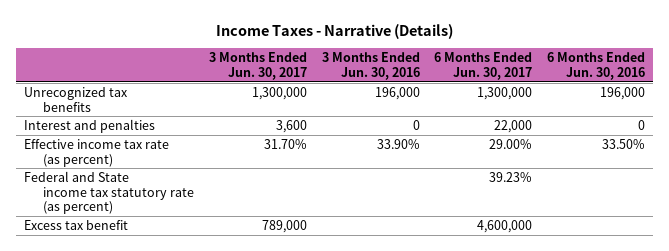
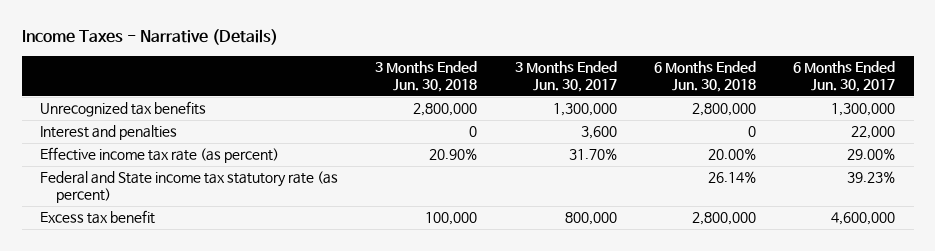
[321,52,420,80] 3 Months Ended Jun. 30, 2016 -> none
[547,52,646,80] 6 Months Ended Jun. 30, 2016 -> none
none -> [375,61,478,92] 3 Months Ended Jun. 30, 2018
none -> [653,61,756,92] 6 Months Ended Jun. 30, 2018
[261,219,307,233] 789,000 -> [564,212,617,226] 800,000

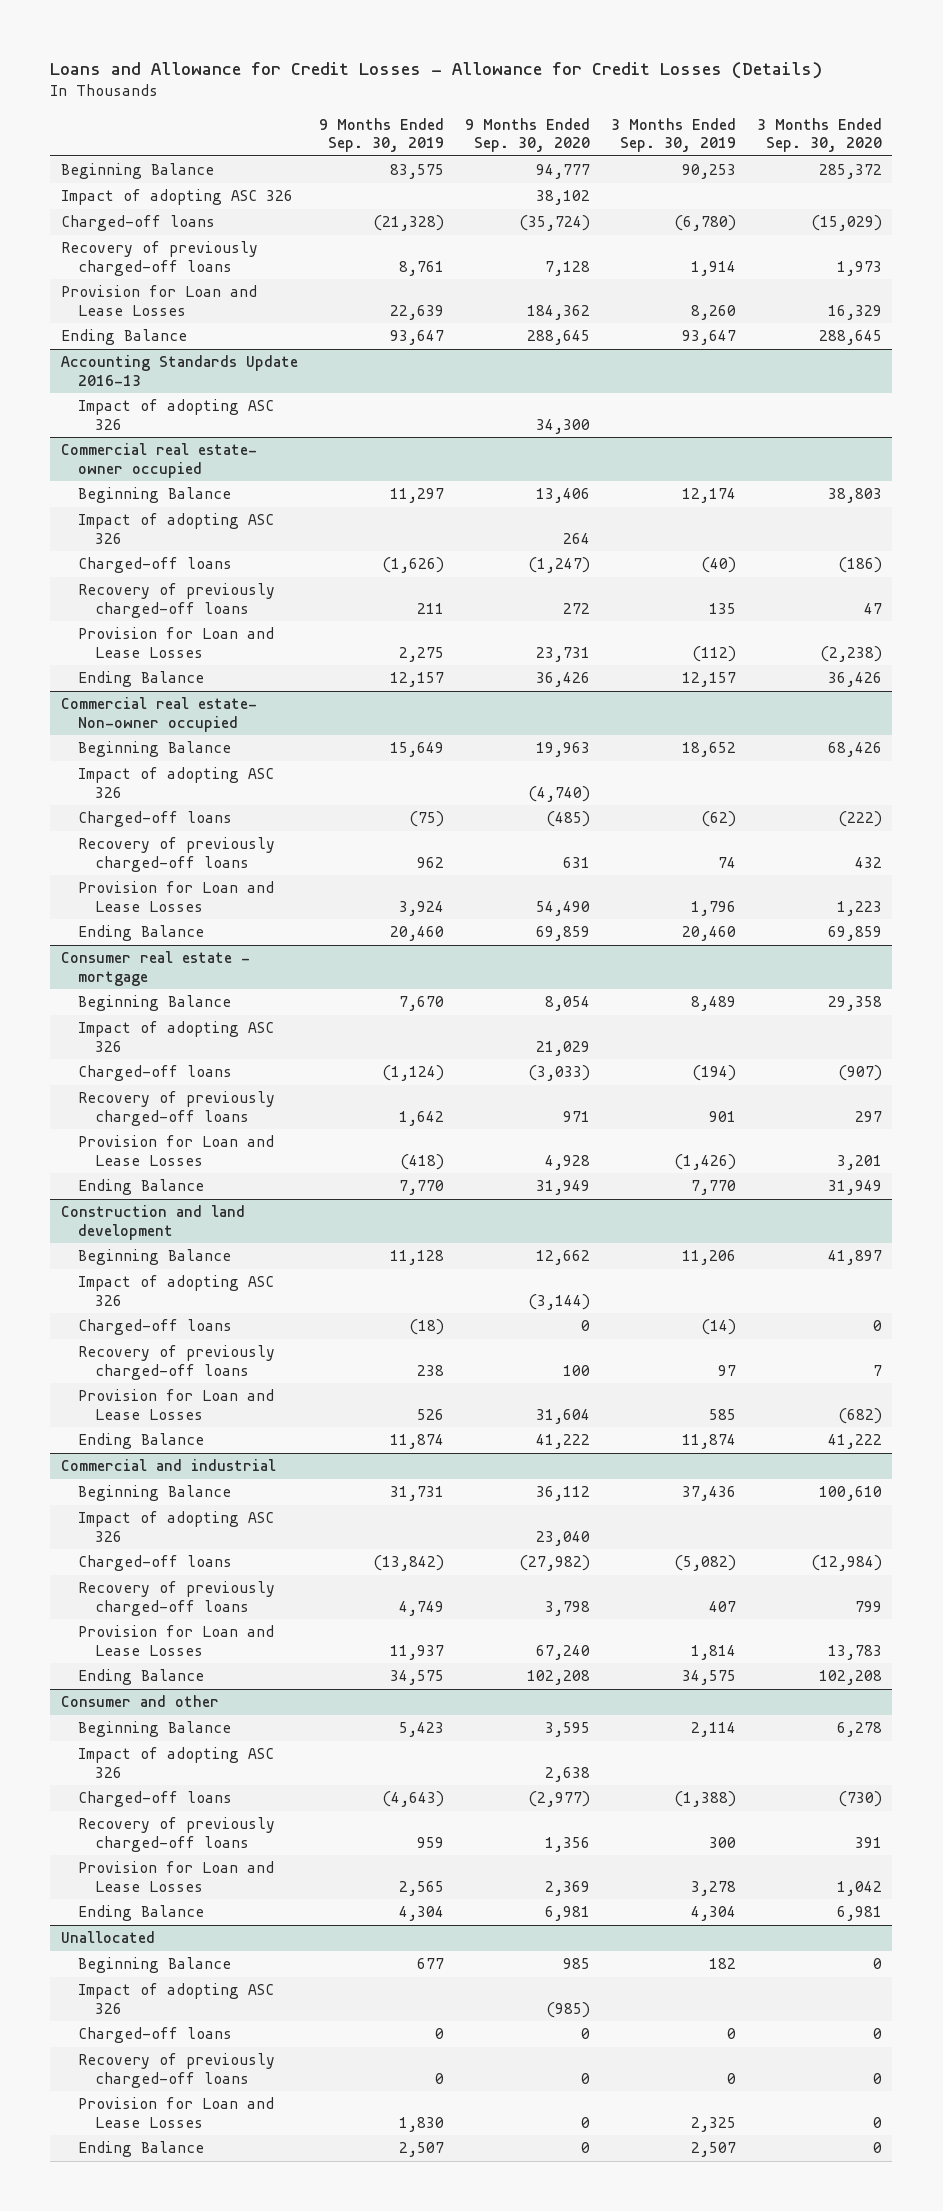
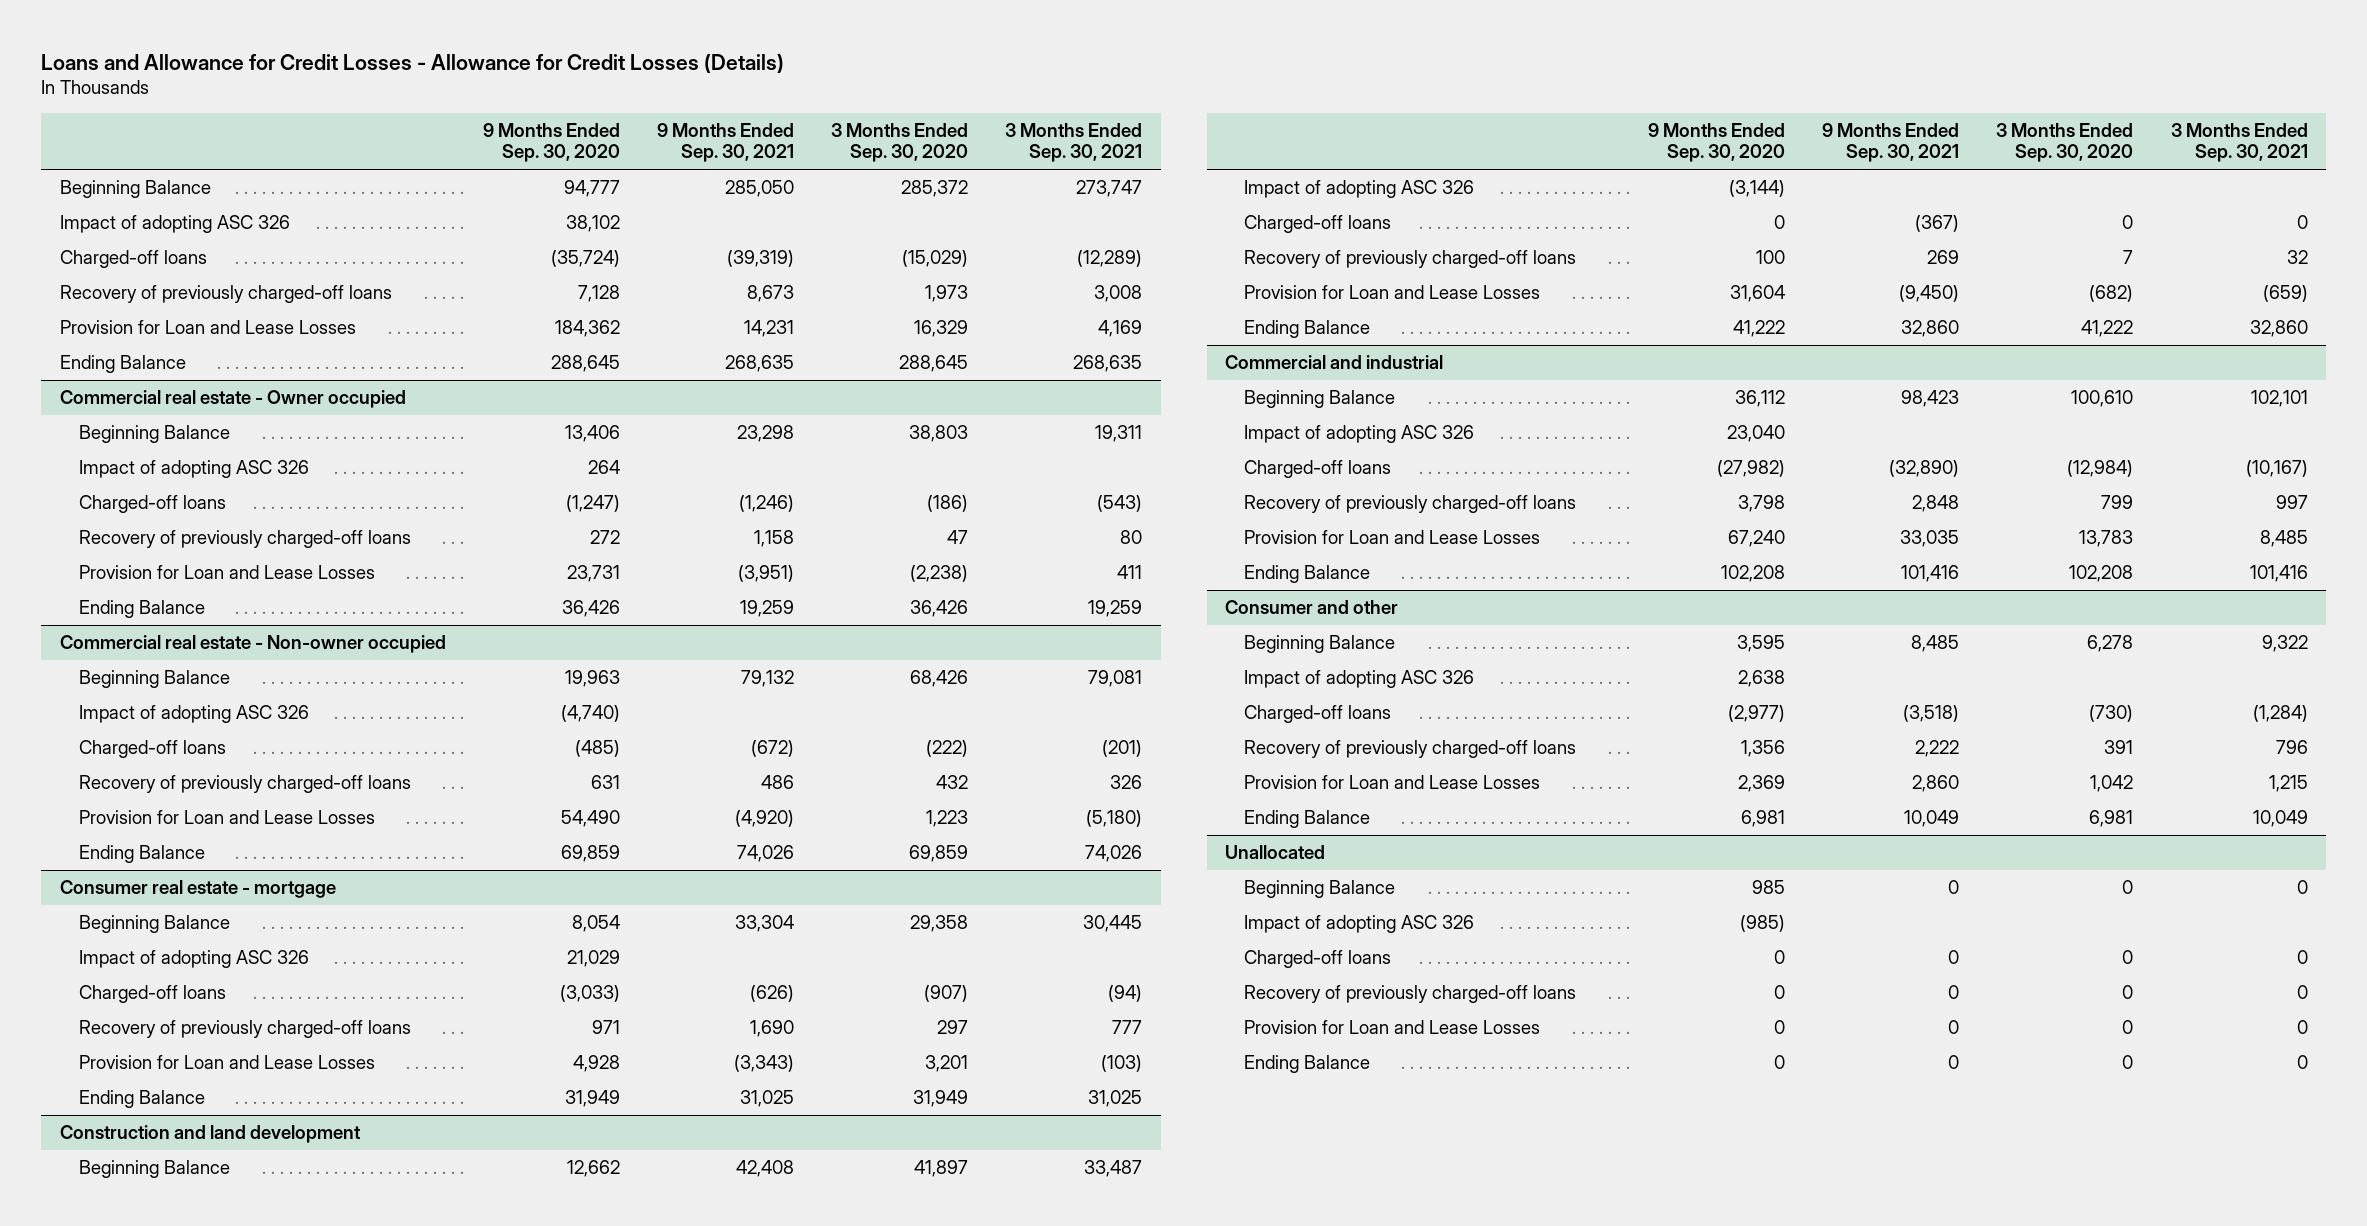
[318,117,444,152] 9 Months Ended Sep. 30, 2019 -> none
[610,117,736,152] 3 Months Ended Sep. 30, 2019 -> none
none -> [656,122,794,163] 9 Months Ended Sep. 30, 2021
none -> [1005,122,1143,163] 3 Months Ended Sep. 30, 2021
[60,355,298,386] Accounting Standards Update 2016-13 -> none
[78,399,275,430] Impact of adopting ASC 326 -> none
[60,443,257,478] Commercial real estate- owner occupied -> [59,390,406,409] Commercial real estate - Owner occupied
[60,697,257,732] Commercial real estate- Non-owner occupied -> [59,635,446,654] Commercial real estate - Non-owner occupied

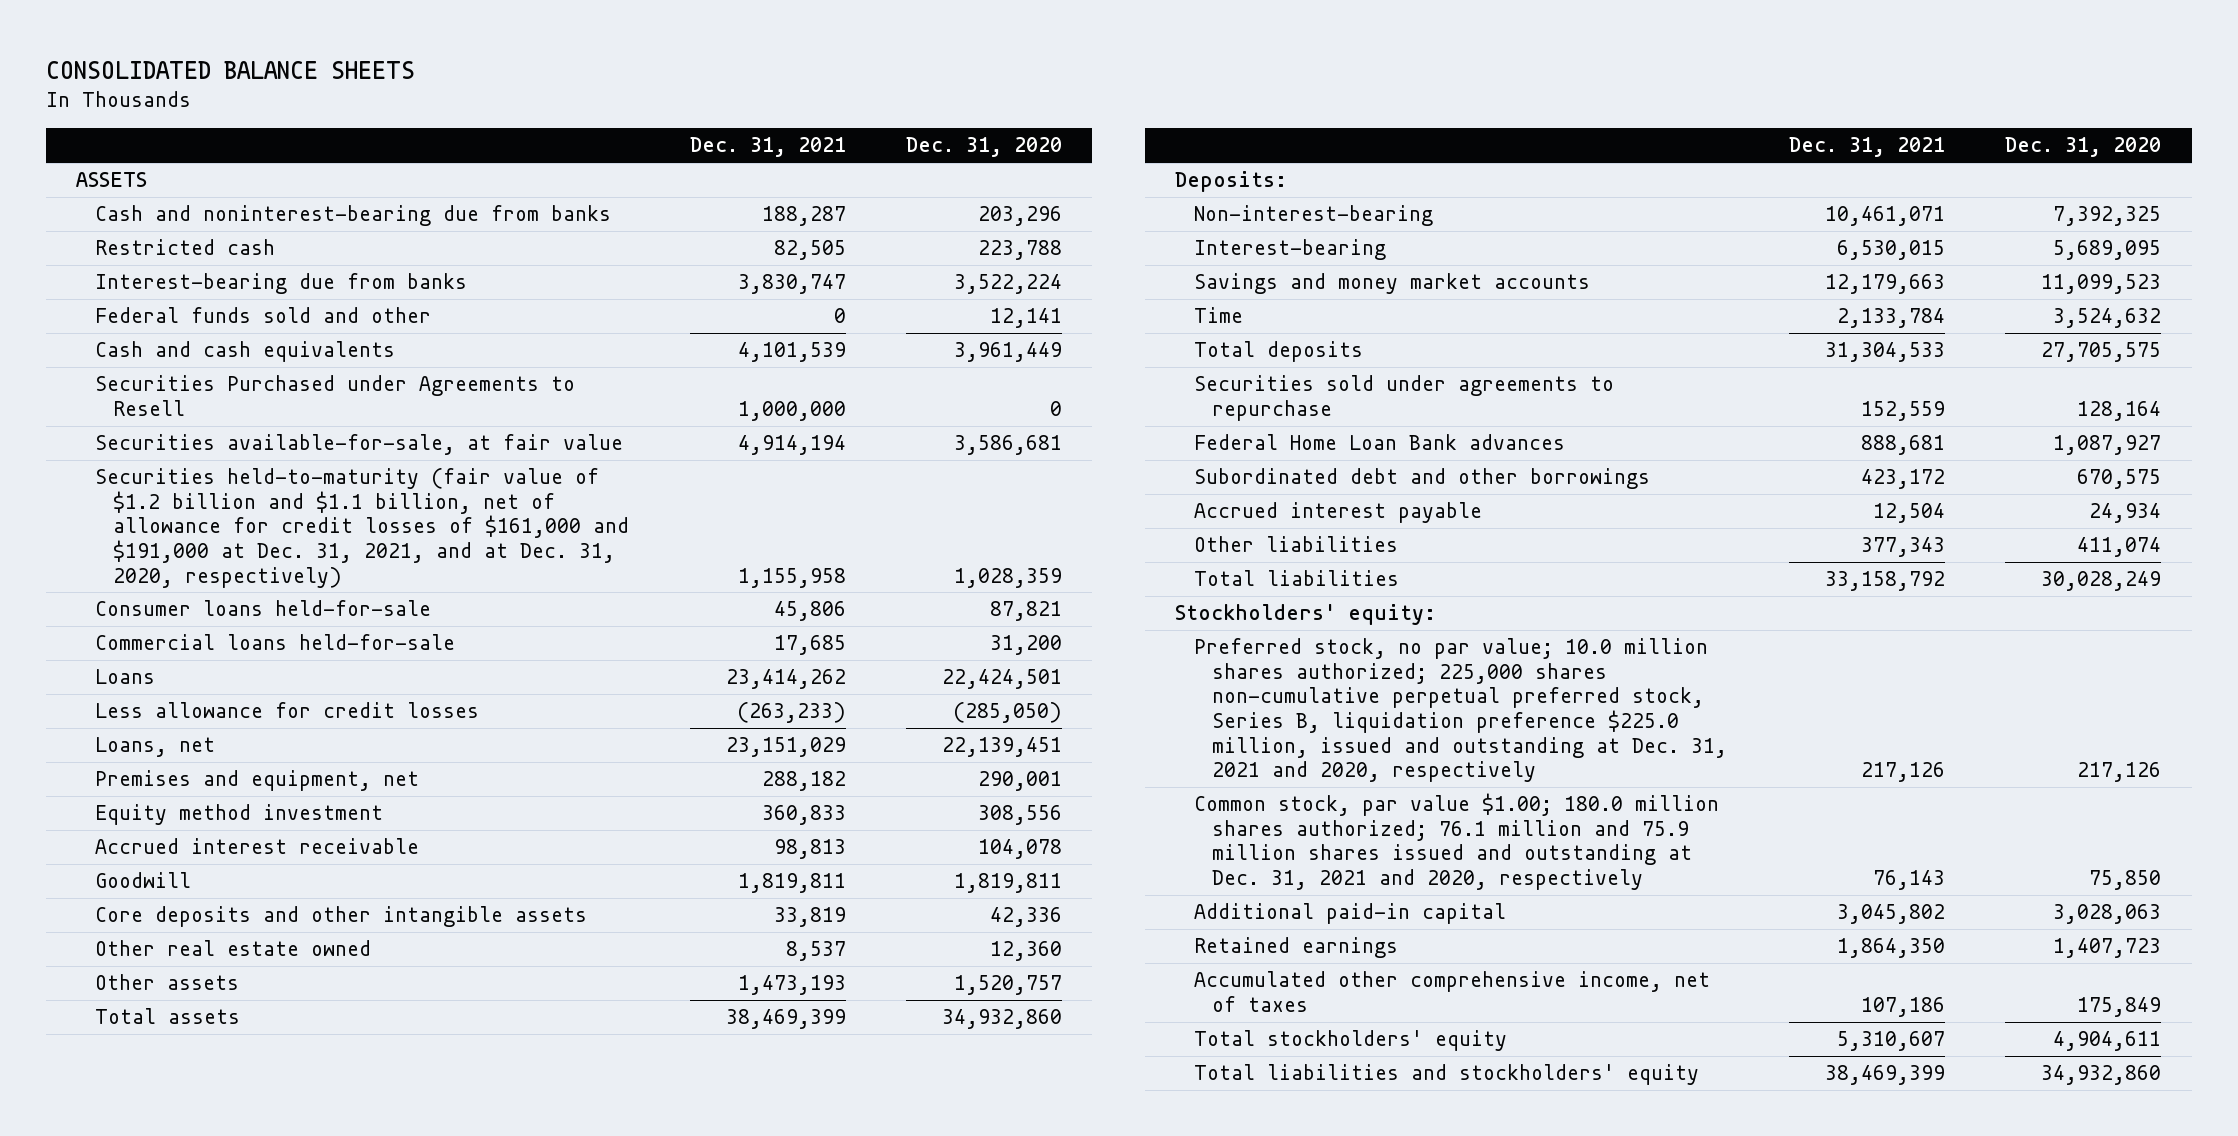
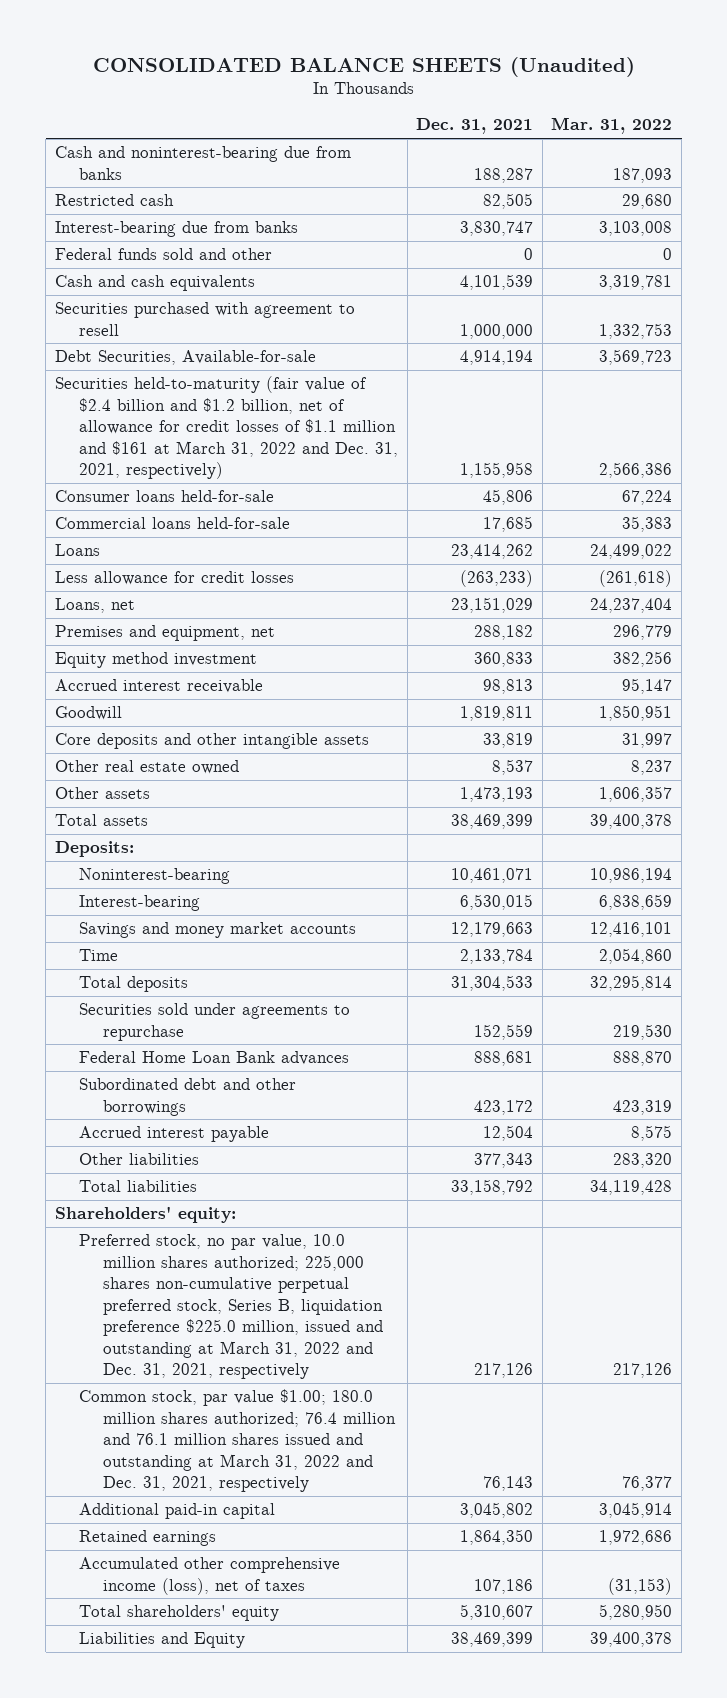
[45,60,415,79] CONSOLIDATED BALANCE SHEETS -> [92,56,635,77] CONSOLIDATED BALANCE SHEETS (Unaudited)
[906,137,1063,158] Dec. 31, 2020 -> none
none -> [551,117,673,135] Mar. 31, 2022
[76,172,148,188] ASSETS -> none
[94,375,575,416] Securities Purchased under Agreements to Resell -> [54,302,355,336] Securities purchased with agreement to resell
[94,434,623,456] Securities available-for-sale, at fair value -> [54,350,316,366] Debt Securities, Available-for-sale
[94,468,630,588] Securities held-to-maturity (fair value of $1.2 billion and $1.1 billion, net of allowance for credit losses of $161,000 and $191,000 at Dec. 31, 2021, and at Dec. 31, 2020, respectively) -> [54,376,398,480] Securities held-to-maturity (fair value of $2.4 billion and $1.2 billion, net of allowance for credit losses of $1.1 million and $161 at March 31, 2022 and Dec. 31, 2021, respectively)
[1193,205,1433,227] Non-interest-bearing -> [78,868,230,885] Noninterest-bearing
[1175,604,1437,626] Stockholders' equity: -> [54,1206,236,1224] Shareholders' equity:
[1193,638,1728,783] Preferred stock, no par value; 10.0 million shares authorized; 225,000 shares non-cumulative perpetual preferred stock, Series B, liquidation preference $225.0 million, issued and outstanding at Dec. 31, 2021 and 2020, respectively -> [78,1234,383,1380] Preferred stock, no par value, 10.0 million shares authorized; 225,000 shares non-cumulative perpetual preferred stock, Series B, liquidation preference $225.0 million, issued and outstanding at March 31, 2022 and Dec. 31, 2021, respectively
[1193,793,1719,891] Common stock, par value $1.00; 180.0 million shares authorized; 76.1 million and 75.9 million shares issued and outstanding at Dec. 31, 2021 and 2020, respectively -> [78,1389,396,1493] Common stock, par value $1.00; 180.0 million shares authorized; 76.4 million and 76.1 million shares issued and outstanding at March 31, 2022 and Dec. 31, 2021, respectively
[1193,971,1710,1012] Accumulated other comprehensive income, net of taxes -> [78,1557,340,1595] Accumulated other comprehensive income (loss), net of taxes
[1193,1030,1507,1052] Total stockholders' equity -> [78,1605,279,1622] Total shareholders' equity
[1193,1064,1699,1086] Total liabilities and stockholders' equity -> [78,1632,245,1649] Liabilities and Equity

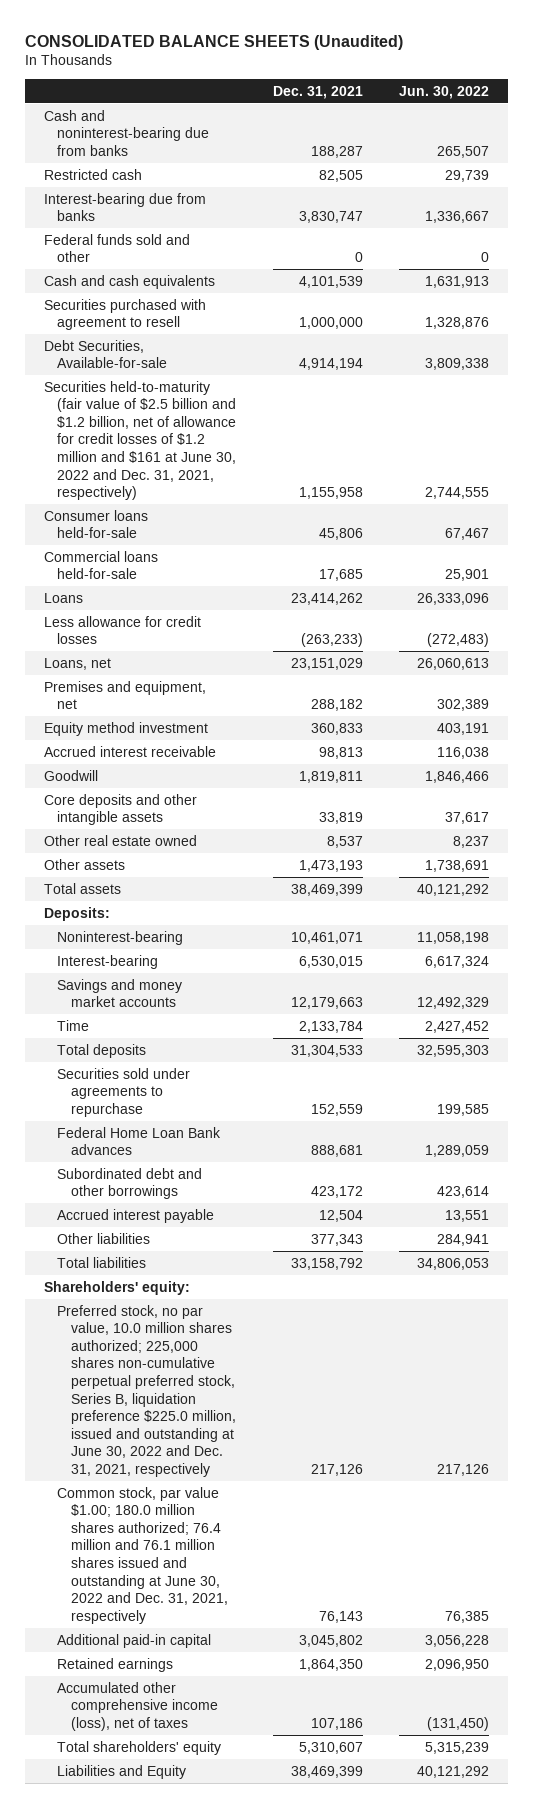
[551,117,673,135] Mar. 31, 2022 -> none
none -> [399,85,490,99] Jun. 30, 2022
[54,376,398,480] Securities held-to-maturity (fair value of $2.4 billion and $1.2 billion, net of allowance for credit losses of $1.1 million and $161 at March 31, 2022 and Dec. 31, 2021, respectively) -> [43,380,237,501] Securities held-to-maturity (fair value of $2.5 billion and $1.2 billion, net of allowance for credit losses of $1.2 million and $161 at June 30, 2022 and Dec. 31, 2021, respectively)
[78,1234,383,1380] Preferred stock, no par value, 10.0 million shares authorized; 225,000 shares non-cumulative perpetual preferred stock, Series B, liquidation preference $225.0 million, issued and outstanding at March 31, 2022 and Dec. 31, 2021, respectively -> [57,1304,237,1477] Preferred stock, no par value, 10.0 million shares authorized; 225,000 shares non-cumulative perpetual preferred stock, Series B, liquidation preference $225.0 million, issued and outstanding at June 30, 2022 and Dec. 31, 2021, respectively
[78,1389,396,1493] Common stock, par value $1.00; 180.0 million shares authorized; 76.4 million and 76.1 million shares issued and outstanding at March 31, 2022 and Dec. 31, 2021, respectively -> [57,1486,229,1624] Common stock, par value $1.00; 180.0 million shares authorized; 76.4 million and 76.1 million shares issued and outstanding at June 30, 2022 and Dec. 31, 2021, respectively

